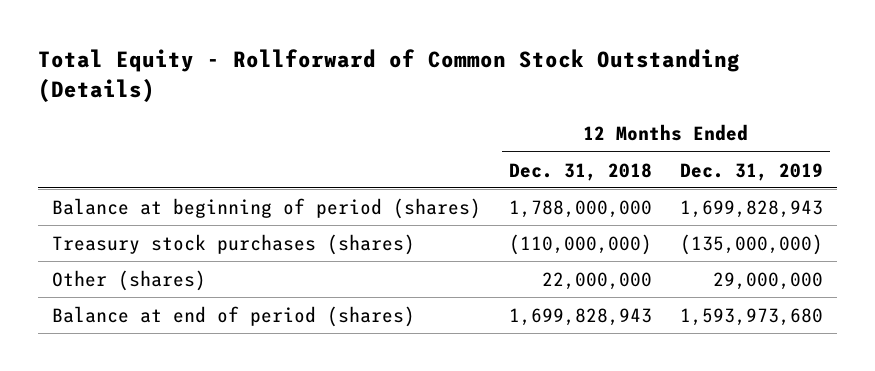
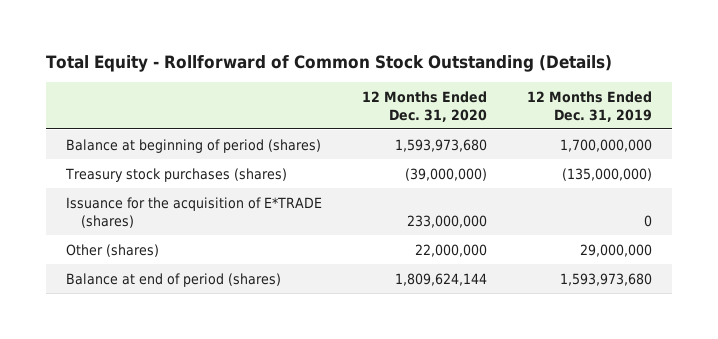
[508,162,652,181] Dec. 31, 2018 -> none
none -> [362,90,488,122] 12 Months Ended Dec. 31, 2020
[679,199,823,218] 1,699,828,943 -> [560,138,653,152] 1,700,000,000
none -> [65,196,322,228] Issuance for the acquisition of E*TRADE (shares)

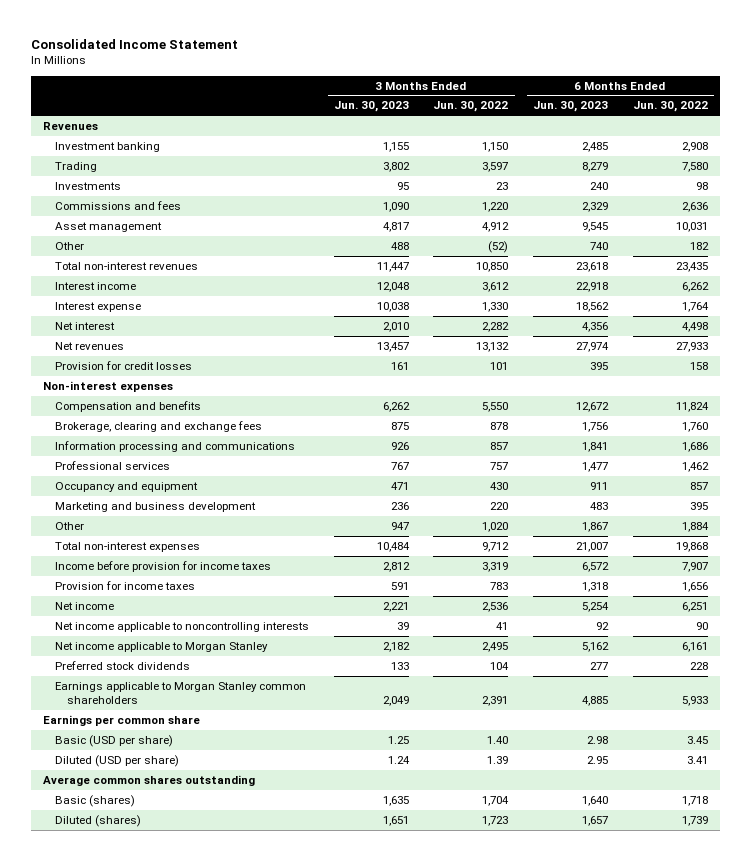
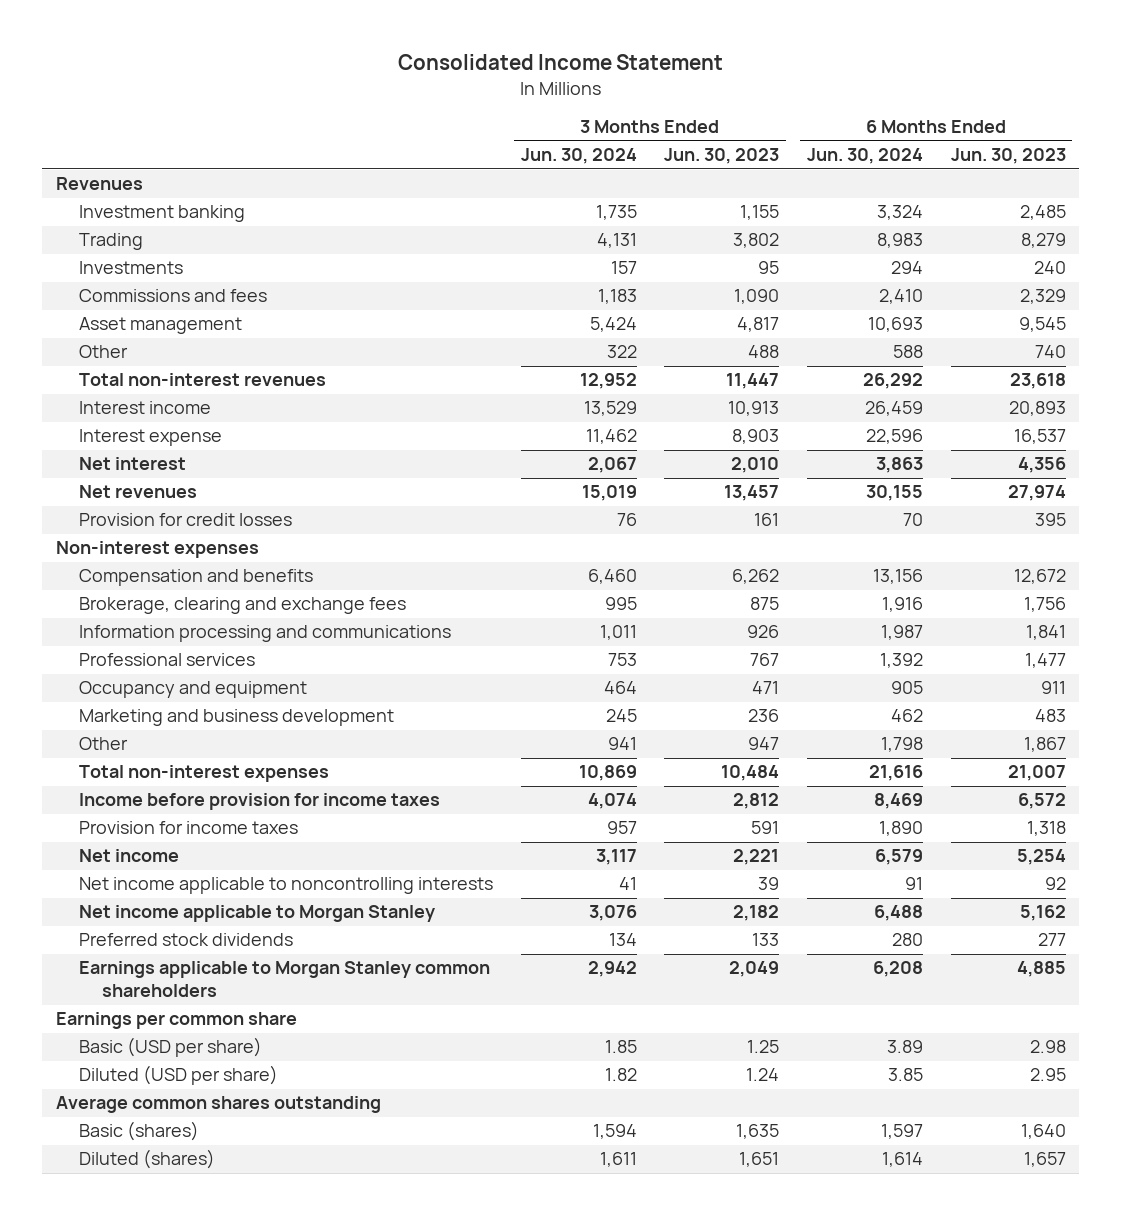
[433,101,509,113] Jun. 30, 2022 -> none
[632,101,708,113] Jun. 30, 2022 -> none
none -> [520,148,637,165] Jun. 30, 2024
none -> [806,148,923,165] Jun. 30, 2024
[376,281,409,292] 12,048 -> [728,401,780,417] 10,913
[575,281,608,292] 22,918 -> [1008,401,1066,417] 20,893
[376,301,409,312] 10,038 -> [732,429,780,445] 8,903
[575,301,609,312] 18,562 -> [1013,429,1066,445] 16,537

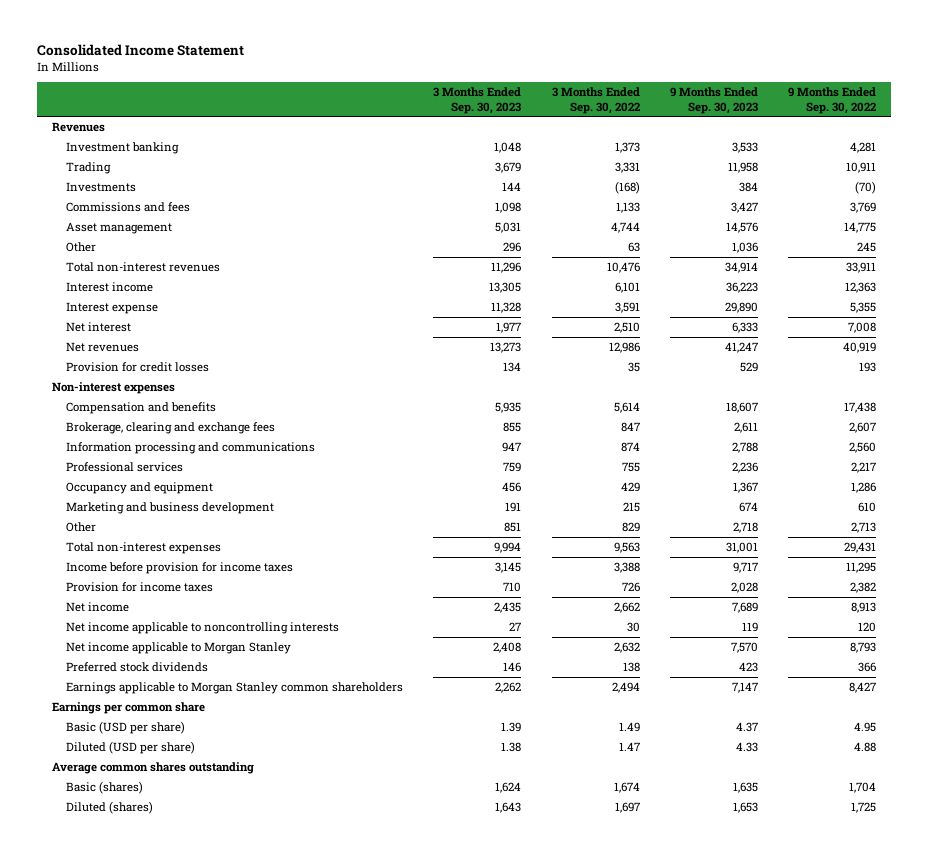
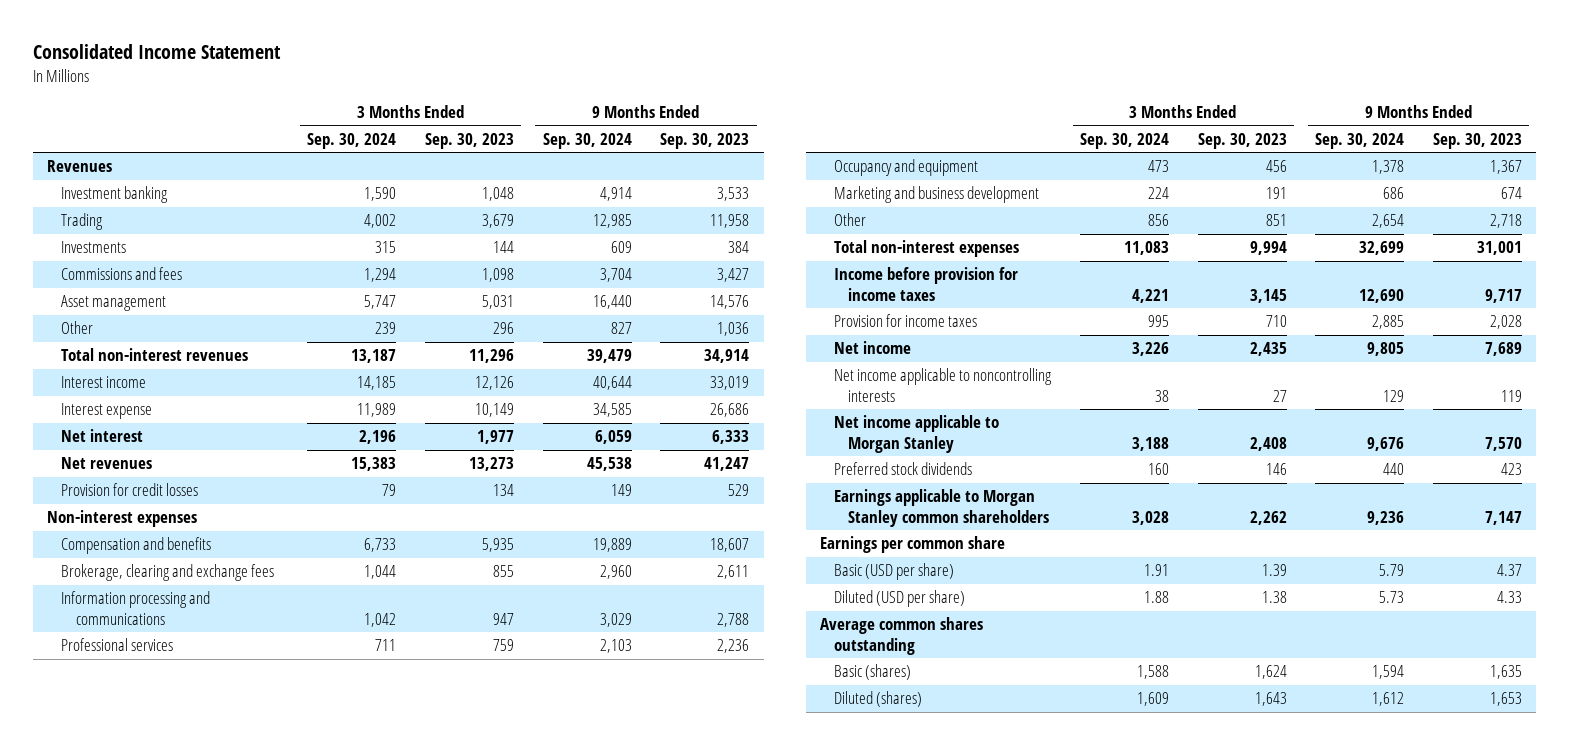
[551,87,640,114] 3 Months Ended Sep. 30, 2022 -> none
[787,87,876,114] 9 Months Ended Sep. 30, 2022 -> none
none -> [307,132,397,149] Sep. 30, 2024
none -> [542,132,632,149] Sep. 30, 2024
[489,282,522,294] 13,305 -> [474,376,514,391] 12,126
[725,282,758,294] 36,223 -> [710,376,750,391] 33,019
[491,302,522,314] 11,328 -> [474,403,514,418] 10,149
[724,302,758,314] 29,890 -> [710,403,750,418] 26,686

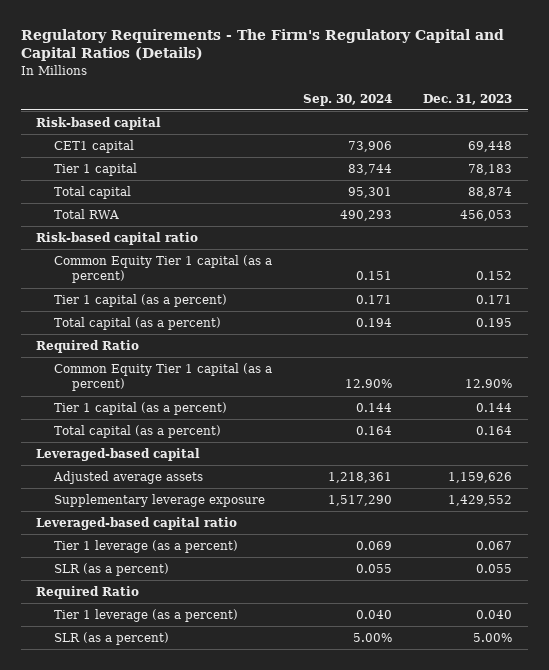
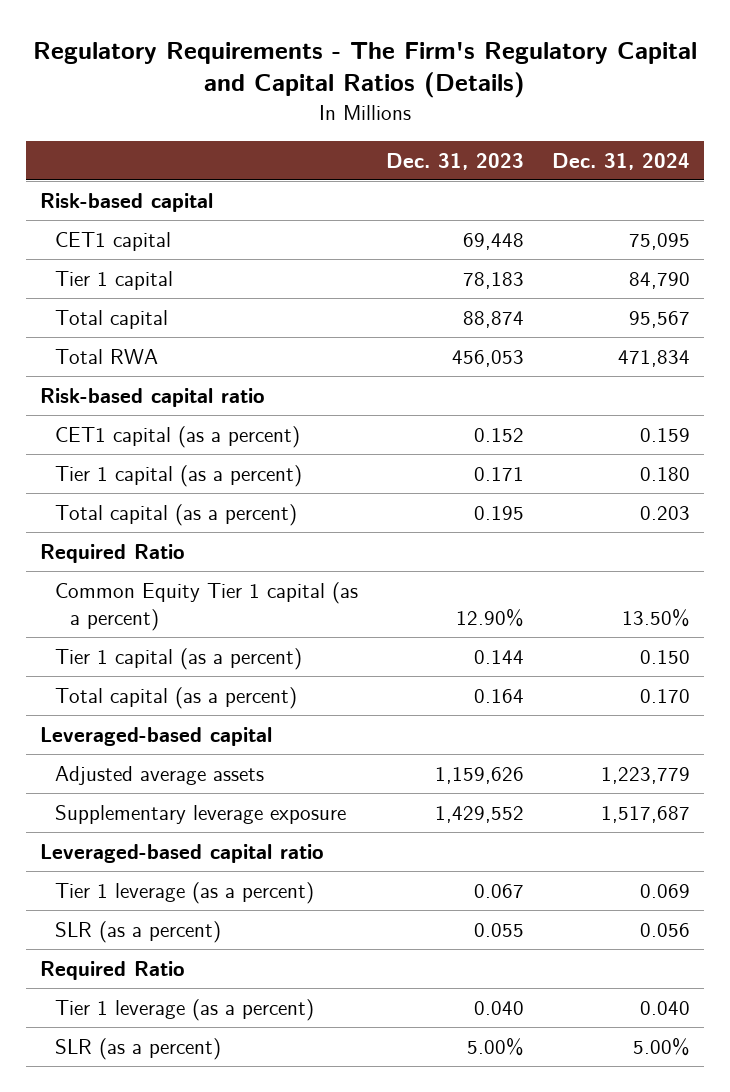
[303,93,393,106] Sep. 30, 2024 -> none
none -> [551,152,690,170] Dec. 31, 2024
[54,254,273,284] Common Equity Tier 1 capital (as a percent) -> [54,425,300,448] CET1 capital (as a percent)

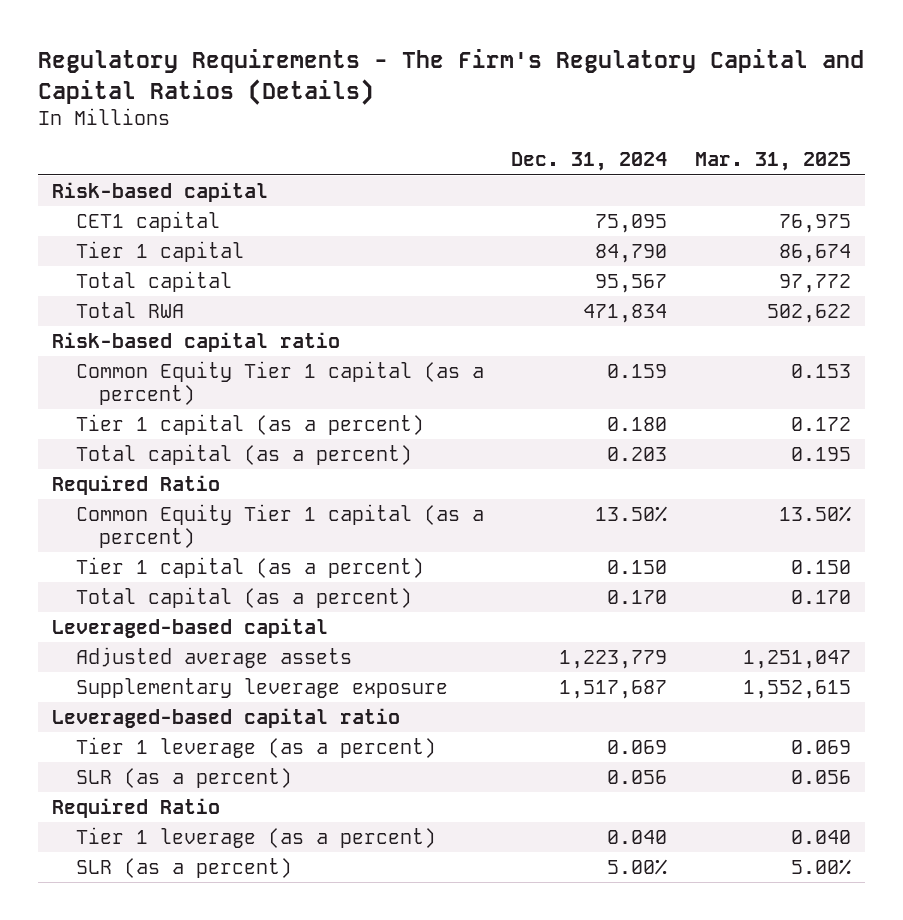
[385,152,524,170] Dec. 31, 2023 -> none
none -> [694,152,851,172] Mar. 31, 2025
[54,425,300,448] CET1 capital (as a percent) -> [75,360,484,405] Common Equity Tier 1 capital (as a percent)

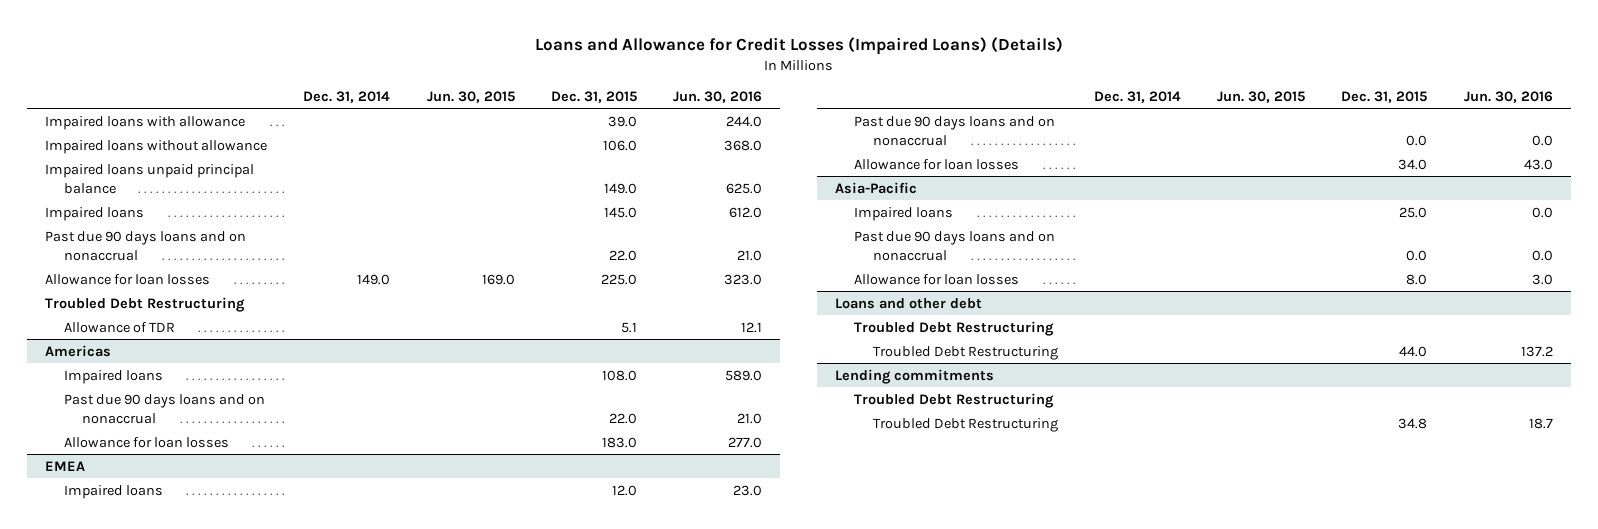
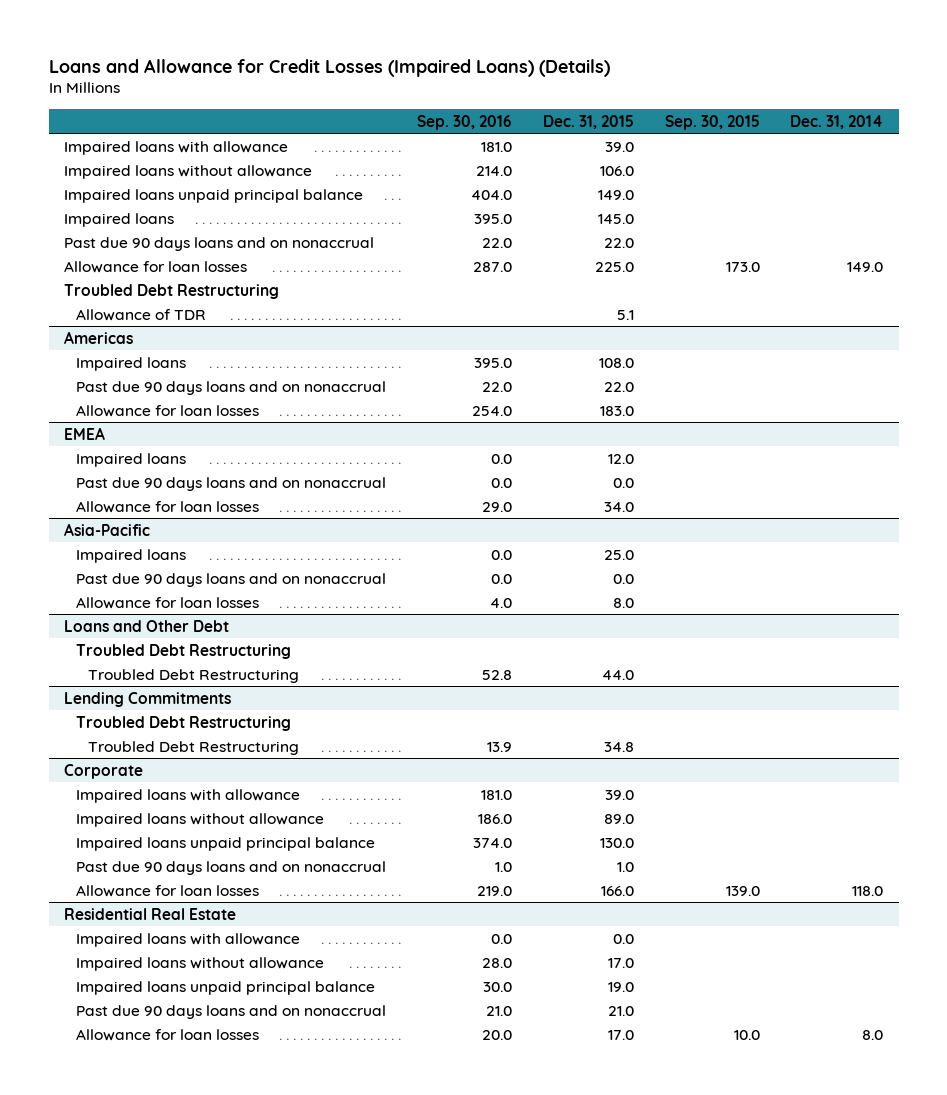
[426,90,515,103] Jun. 30, 2015 -> none
[673,90,763,103] Jun. 30, 2016 -> none
none -> [416,114,512,130] Sep. 30, 2016
none -> [664,114,760,130] Sep. 30, 2015
[835,297,983,309] Loans and other debt -> [63,619,229,632] Loans and Other Debt
[835,368,995,384] Lending commitments -> [63,691,231,707] Lending Commitments
none -> [63,763,143,779] Corporate
none -> [75,788,300,803] Impaired loans with allowance
none -> [75,812,324,827] Impaired loans without allowance
none -> [75,836,375,851] Impaired loans unpaid principal balance
none -> [75,860,386,875] Past due 90 days loans and on nonaccrual
none -> [75,884,259,897] Allowance for loan losses
none -> [63,907,236,920] Residential Real Estate
none -> [75,932,300,947] Impaired loans with allowance
none -> [75,956,324,971] Impaired loans without allowance
none -> [75,980,375,995] Impaired loans unpaid principal balance
none -> [75,1004,386,1019] Past due 90 days loans and on nonaccrual
none -> [75,1028,259,1041] Allowance for loan losses

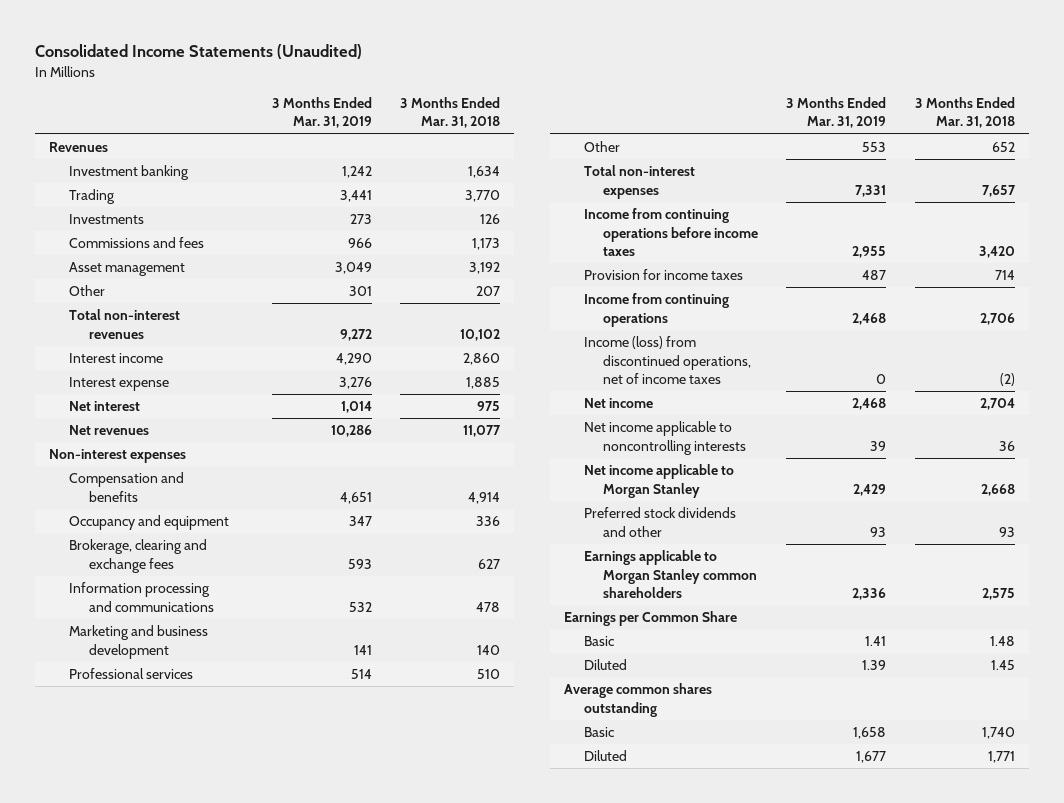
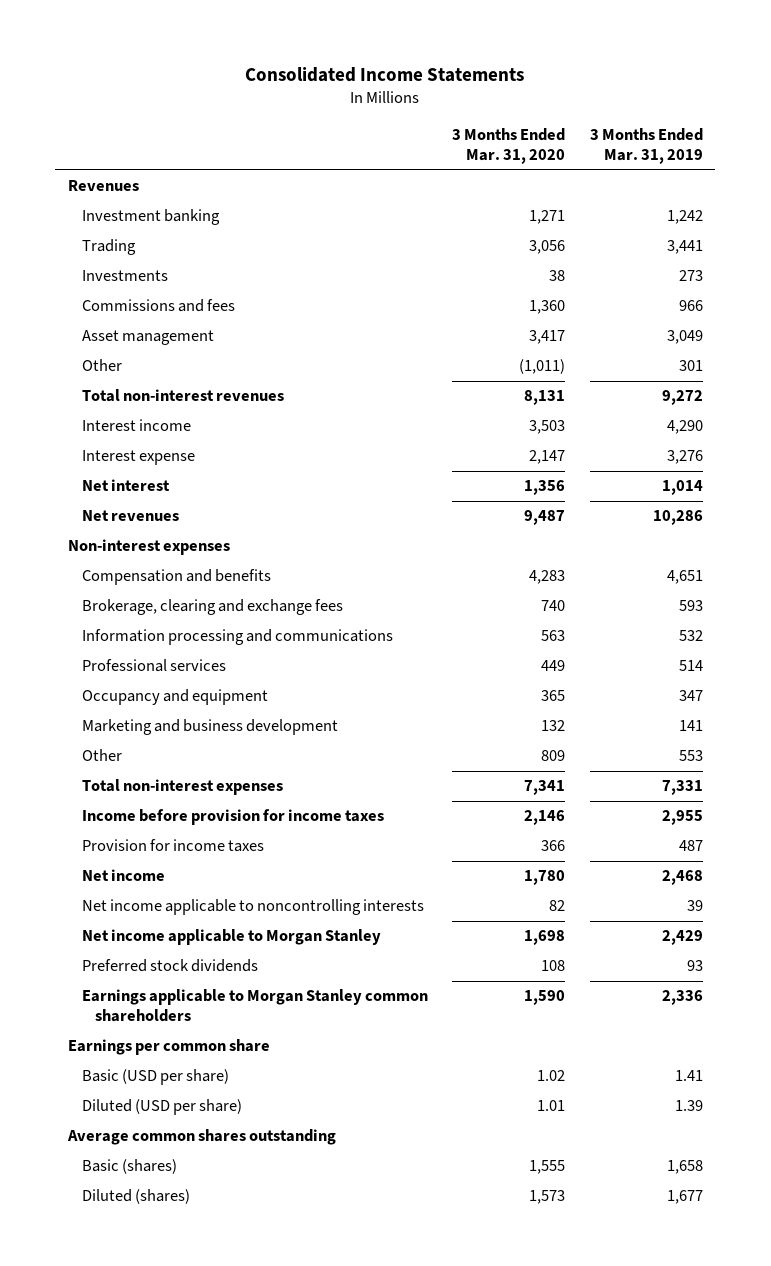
[35,44,363,60] Consolidated Income Statements (Unaudited) -> [245,66,525,82] Consolidated Income Statements
[400,97,501,129] 3 Months Ended Mar. 31, 2018 -> none
none -> [452,128,566,165] 3 Months Ended Mar. 31, 2020
[69,515,230,531] Occupancy and equipment -> [81,689,268,706] Occupancy and equipment
[69,625,209,659] Marketing and business development -> [81,719,338,736] Marketing and business development
[583,208,759,256] Income from continuing operations before income taxes -> [81,809,384,826] Income before provision for income taxes
[583,293,729,327] Income from continuing operations -> none
[583,336,752,384] Income (loss) from discontinued operations, net of income taxes -> none
[583,507,736,537] Preferred stock dividends and other -> [81,959,258,973] Preferred stock dividends
[563,611,737,627] Earnings per Common Share -> [67,1039,270,1056] Earnings per common share
[583,636,614,647] Basic -> [81,1069,229,1086] Basic (USD per share)
[583,659,627,671] Diluted -> [81,1099,242,1116] Diluted (USD per share)
[583,727,614,738] Basic -> [81,1159,177,1175] Basic (shares)
[583,750,627,762] Diluted -> [81,1189,190,1205] Diluted (shares)

